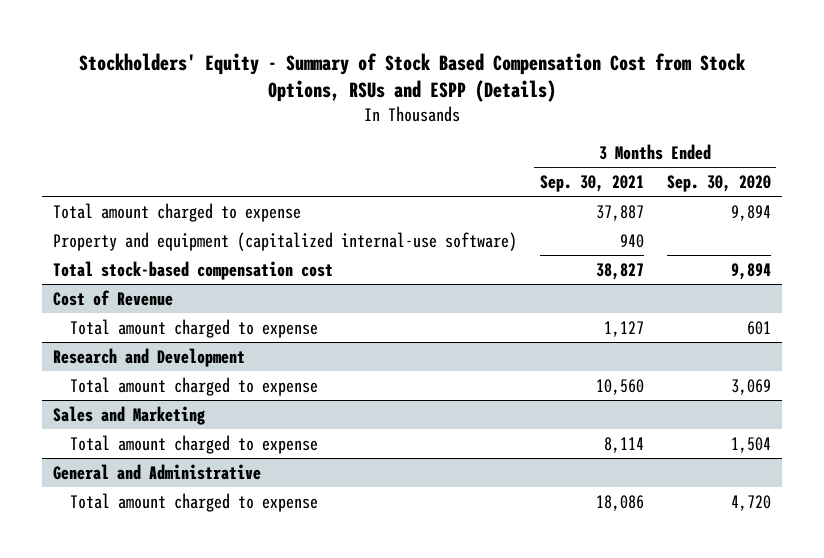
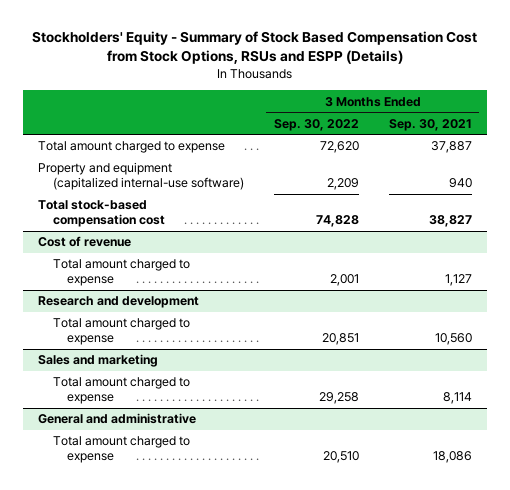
[666,175,771,193] Sep. 30, 2020 -> none
none -> [273,118,359,131] Sep. 30, 2022
[53,289,174,306] Cost of Revenue -> [37,236,131,248] Cost of revenue
[53,347,246,367] Research and Development -> [37,296,199,309] Research and development
[53,405,206,425] Sales and Marketing -> [37,354,158,368] Sales and marketing
[53,463,262,480] General and Administrative -> [37,413,196,425] General and administrative

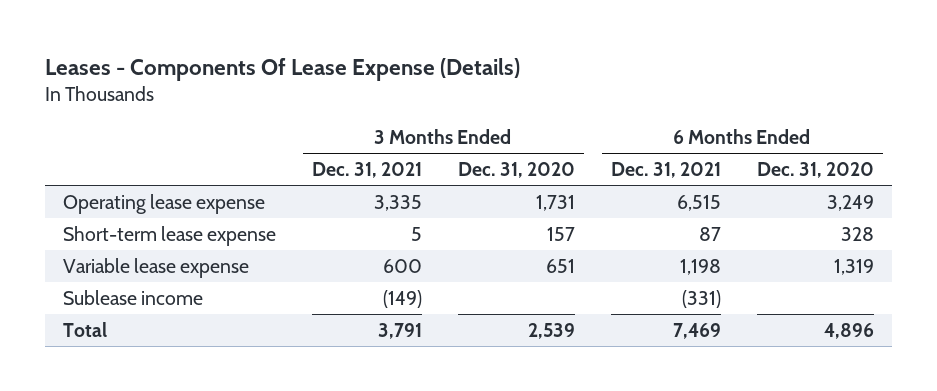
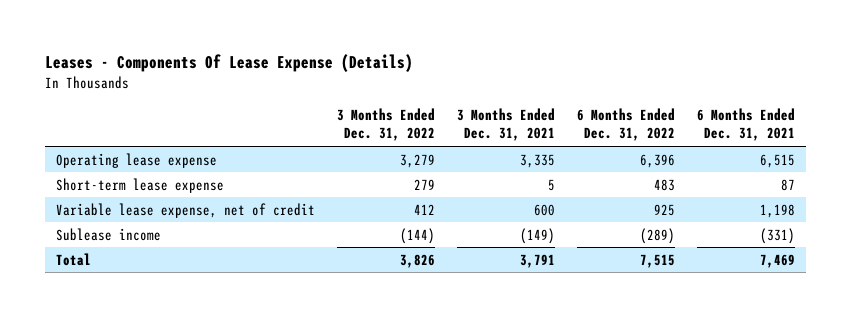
[457,162,575,179] Dec. 31, 2020 -> none
[756,162,874,179] Dec. 31, 2020 -> none
none -> [337,108,436,142] 3 Months Ended Dec. 31, 2022
none -> [577,108,676,142] 6 Months Ended Dec. 31, 2022
[62,257,249,278] Variable lease expense -> [56,202,316,218] Variable lease expense, net of credit

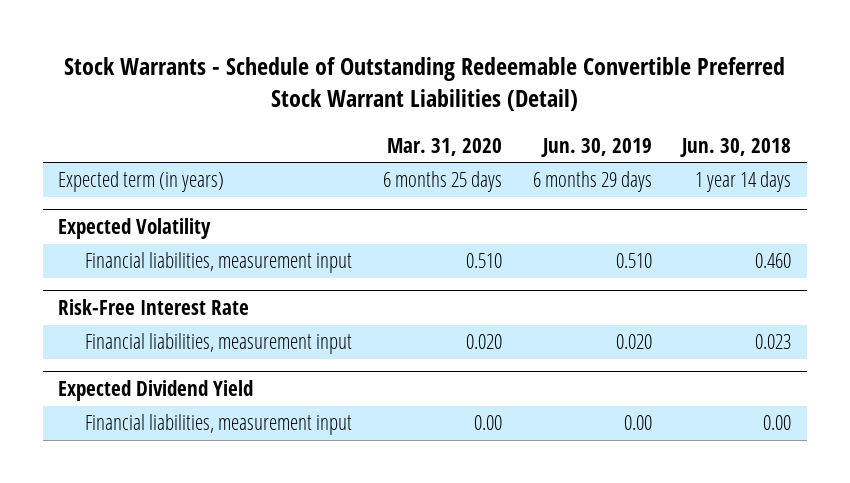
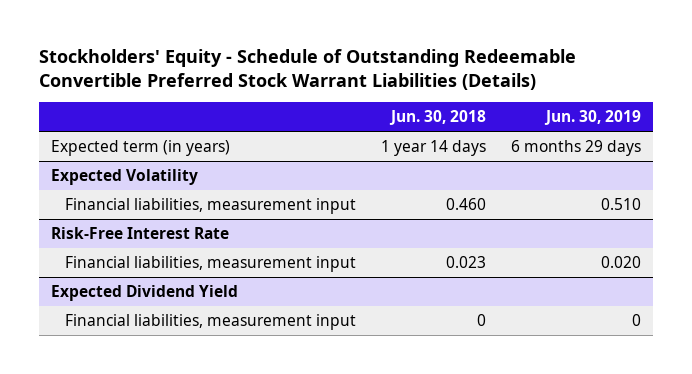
[63,57,785,112] Stock Warrants - Schedule of Outstanding Redeemable Convertible Preferred Stock Warrant Liabilities (Detail) -> [39,48,577,90] Stockholders' Equity - Schedule of Outstanding Redeemable Convertible Preferred Stock Warrant Liabilities (Details)
[387,137,503,156] Mar. 31, 2020 -> none
[623,415,652,431] 0.00 -> [631,313,641,326] 0
[763,415,792,431] 0.00 -> [476,313,486,326] 0

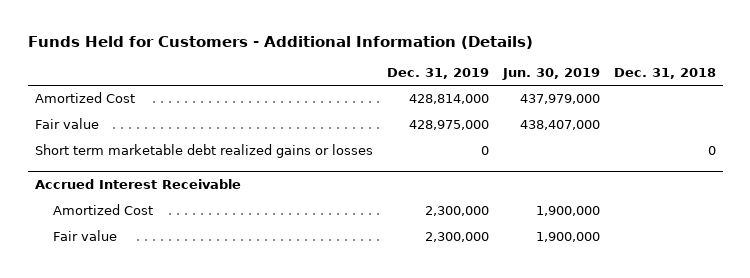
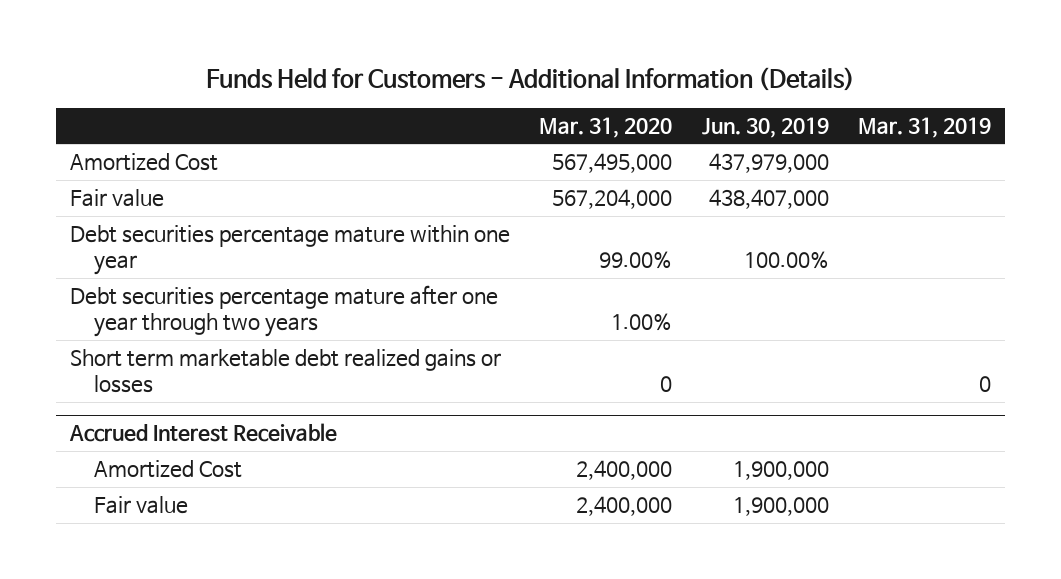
[386,68,489,80] Dec. 31, 2019 -> none
[613,68,716,80] Dec. 31, 2018 -> none
none -> [539,117,673,139] Mar. 31, 2020
none -> [857,117,991,139] Mar. 31, 2019
none -> [70,225,511,276] Debt securities percentage mature within one year
none -> [70,285,499,338] Debt securities percentage mature after one year through two years

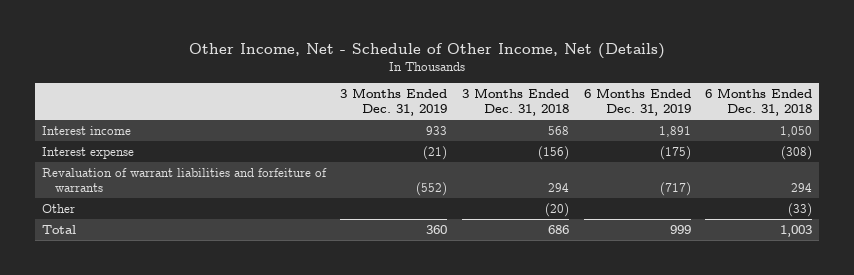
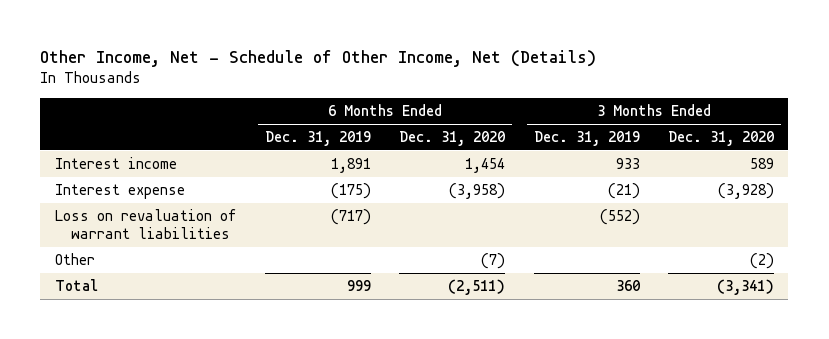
[462,87,570,117] 3 Months Ended Dec. 31, 2018 -> none
[705,87,813,117] 6 Months Ended Dec. 31, 2018 -> none
none -> [399,131,506,147] Dec. 31, 2020
none -> [668,131,775,147] Dec. 31, 2020
[41,167,327,193] Revaluation of warrant liabilities and forfeiture of warrants -> [54,209,237,240] Loss on revaluation of warrant liabilities

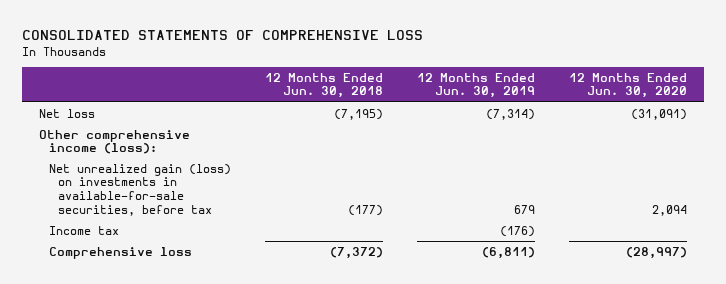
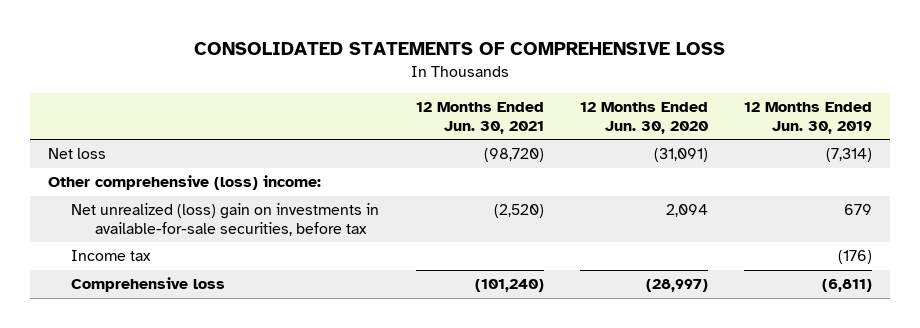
[264,72,383,99] 12 Months Ended Jun. 30, 2018 -> none
none -> [415,102,544,134] 12 Months Ended Jun. 30, 2021
[39,129,191,155] Other comprehensive income (loss): -> [48,175,322,191] Other comprehensive (loss) income:
[48,163,231,216] Net unrealized gain (loss) on investments in available-for-sale securities, before tax -> [71,203,380,236] Net unrealized (loss) gain on investments in available-for-sale securities, before tax

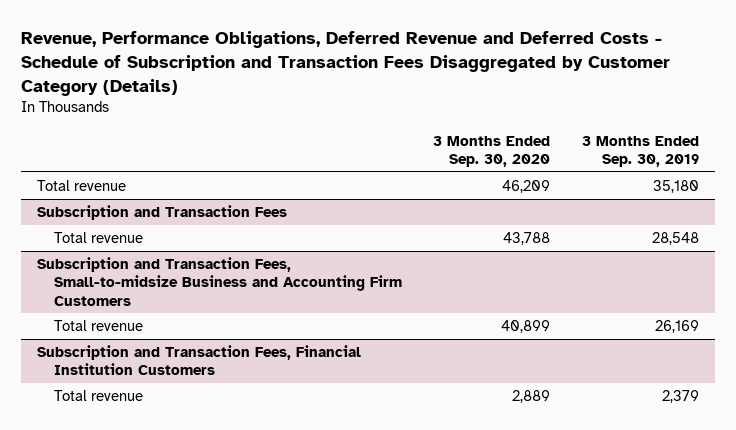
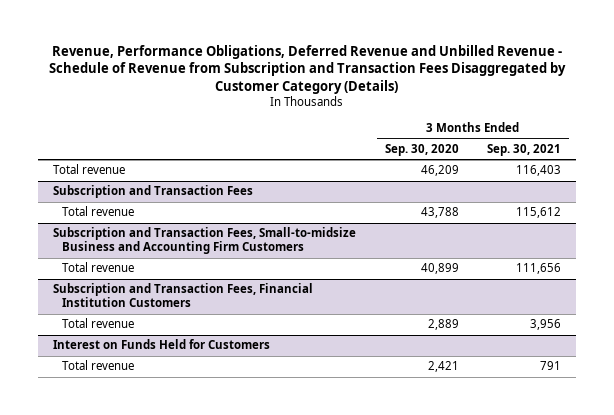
[20,31,670,96] Revenue, Performance Obligations, Deferred Revenue and Deferred Costs - Schedule of Subscription and Transaction Fees Disaggregated by Customer Category (Details) -> [49,44,567,95] Revenue, Performance Obligations, Deferred Revenue and Unbilled Revenue - Schedule of Revenue from Subscription and Transaction Fees Disaggregated by Customer Category (Details)
[581,135,699,167] 3 Months Ended Sep. 30, 2019 -> none
none -> [487,144,562,157] Sep. 30, 2021
none -> [52,339,270,350] Interest on Funds Held for Customers
none -> [62,360,135,371] Total revenue

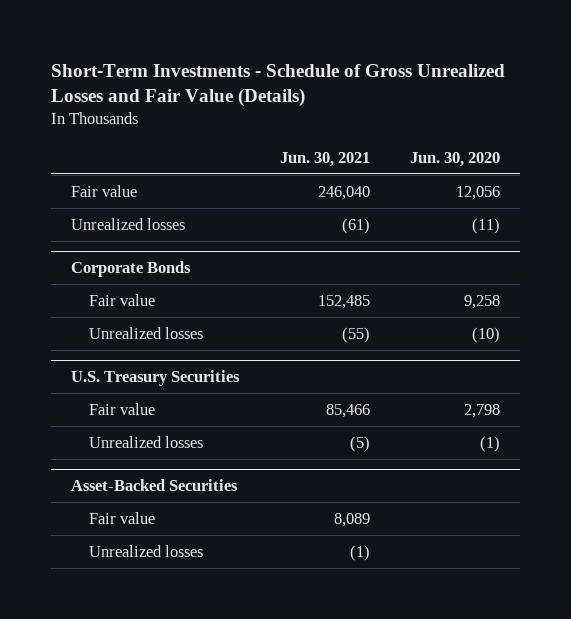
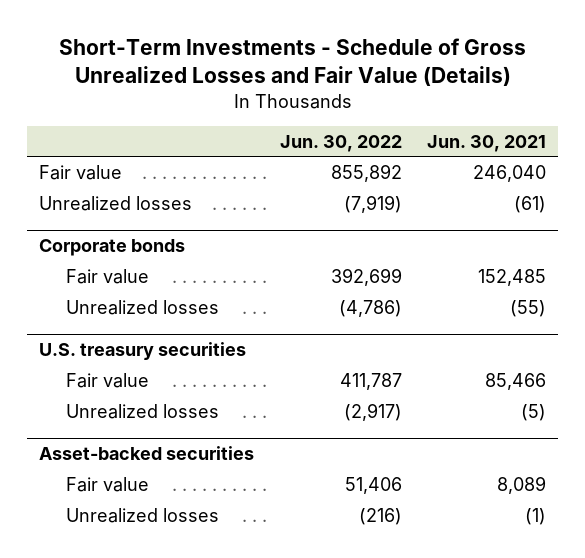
[410,151,501,167] Jun. 30, 2020 -> none
none -> [279,134,402,152] Jun. 30, 2022
[71,261,192,278] Corporate Bonds -> [39,239,186,257] Corporate bonds
[71,370,241,387] U.S. Treasury Securities -> [39,342,247,361] U.S. treasury securities
[71,479,239,492] Asset-Backed Securities -> [39,446,255,461] Asset-backed securities

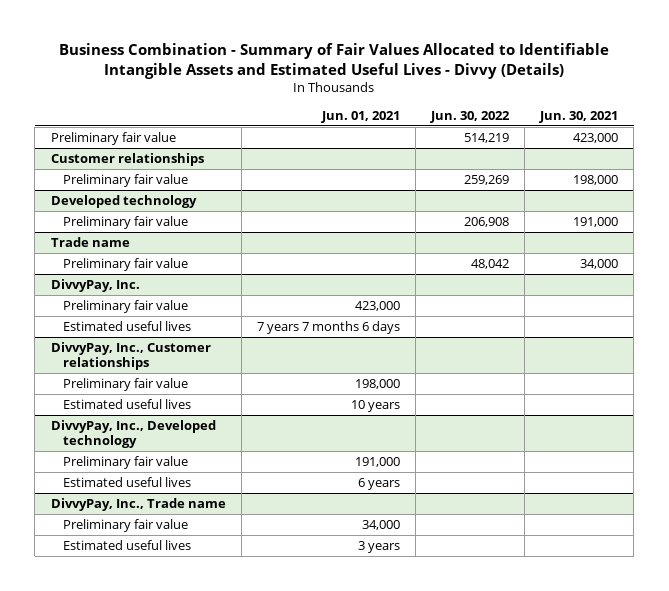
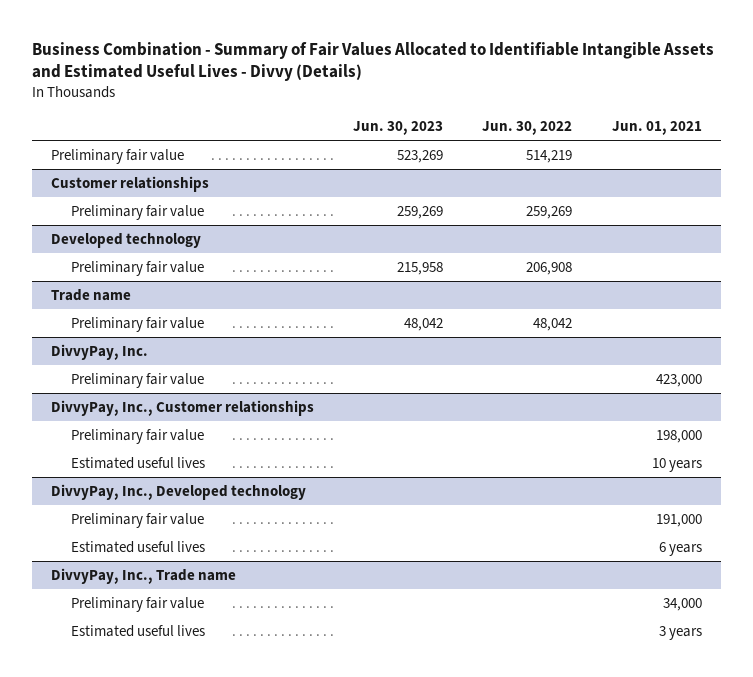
[539,110,619,123] Jun. 30, 2021 -> none
none -> [353,121,444,136] Jun. 30, 2023
[63,320,192,331] Estimated useful lives -> none

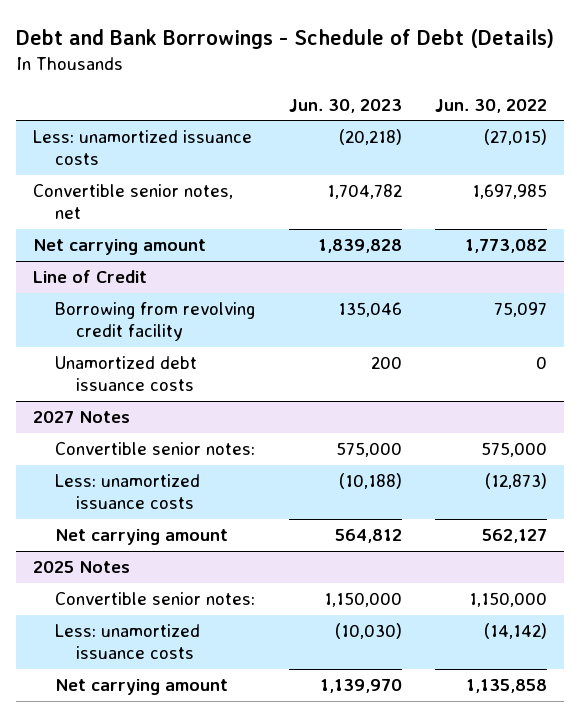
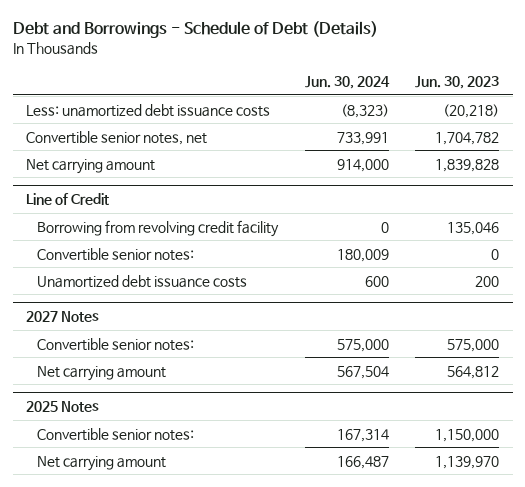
[16,28,555,49] Debt and Bank Borrowings - Schedule of Debt (Details) -> [12,21,378,39] Debt and Borrowings - Schedule of Debt (Details)
[435,98,548,113] Jun. 30, 2022 -> none
none -> [304,76,390,90] Jun. 30, 2024
[33,130,253,166] Less: unamortized issuance costs -> [25,103,270,117] Less: unamortized debt issuance costs
none -> [37,247,195,261] Convertible senior notes:
[54,474,200,510] Less: unamortized issuance costs -> none
[54,624,200,660] Less: unamortized issuance costs -> none

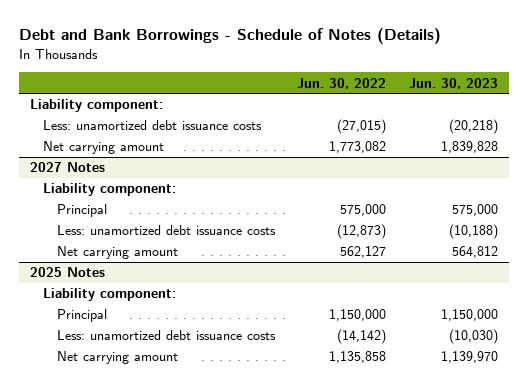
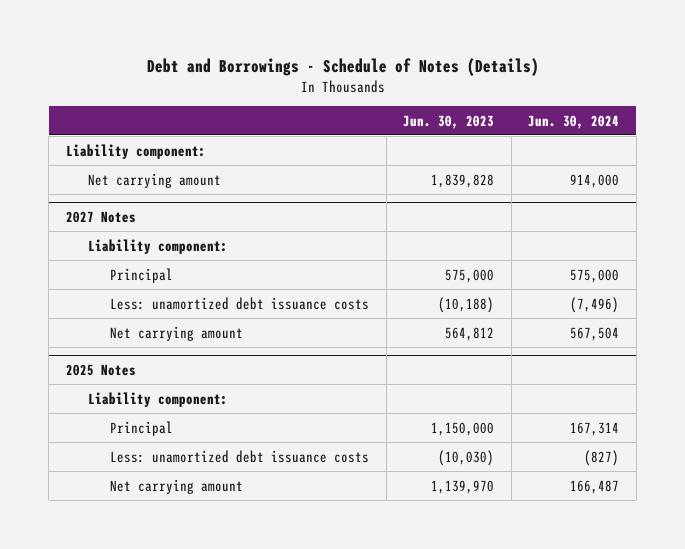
[18,28,441,45] Debt and Bank Borrowings - Schedule of Notes (Details) -> [146,57,539,76] Debt and Borrowings - Schedule of Notes (Details)
[297,77,387,89] Jun. 30, 2022 -> none
none -> [528,114,620,129] Jun. 30, 2024
[43,120,263,131] Less: unamortized debt issuance costs -> none

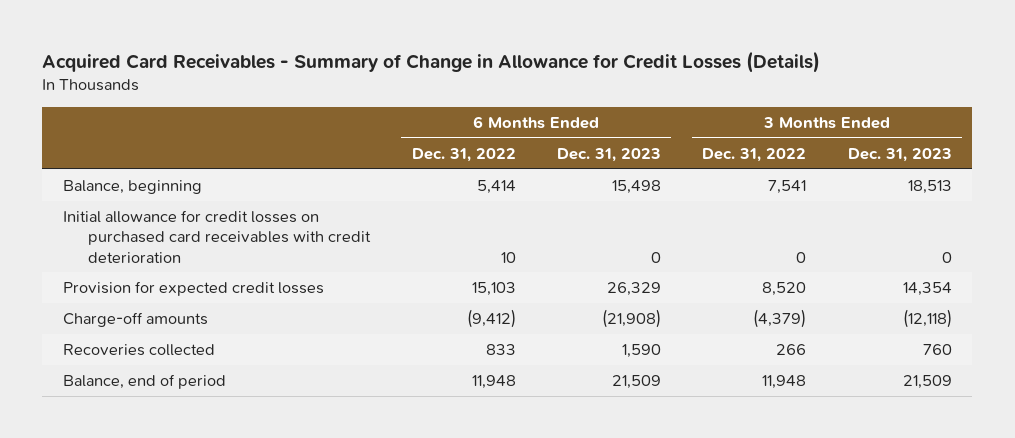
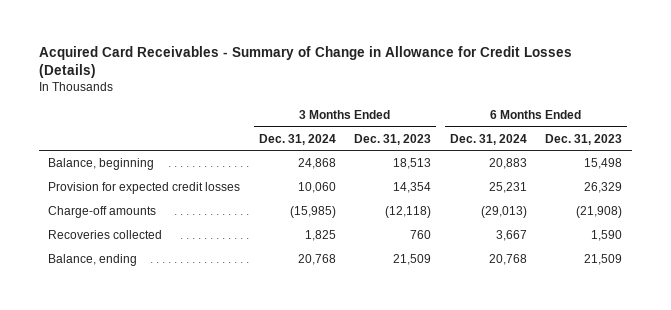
[411,148,516,163] Dec. 31, 2022 -> none
[702,148,807,163] Dec. 31, 2022 -> none
none -> [258,133,336,145] Dec. 31, 2024
none -> [449,133,527,145] Dec. 31, 2024
[63,210,372,263] Initial allowance for credit losses on purchased card receivables with credit deterioration -> none
[63,374,227,390] Balance, end of period -> [48,253,138,266] Balance, ending

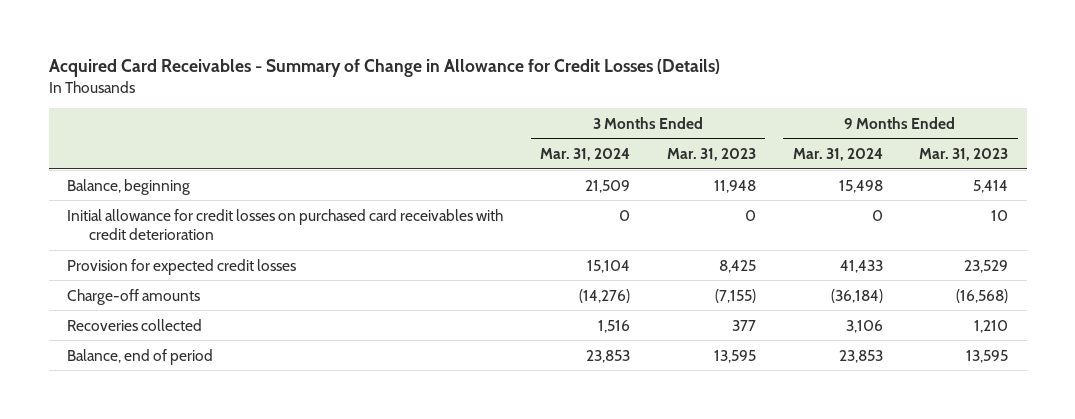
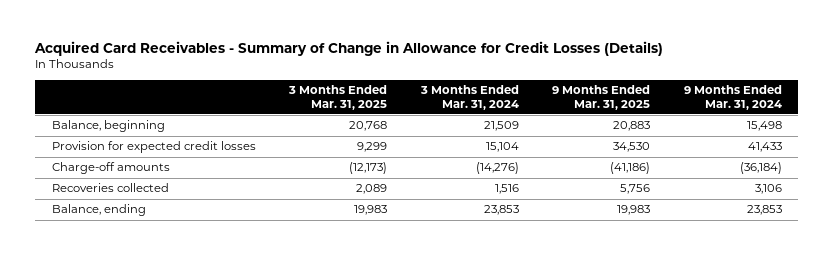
[666,148,756,162] Mar. 31, 2023 -> none
[919,148,1009,162] Mar. 31, 2023 -> none
none -> [288,85,388,110] 3 Months Ended Mar. 31, 2025
none -> [552,85,651,110] 9 Months Ended Mar. 31, 2025
[66,208,503,241] Initial allowance for credit losses on purchased card receivables with credit deterioration -> none
[66,348,213,365] Balance, end of period -> [51,204,146,217] Balance, ending

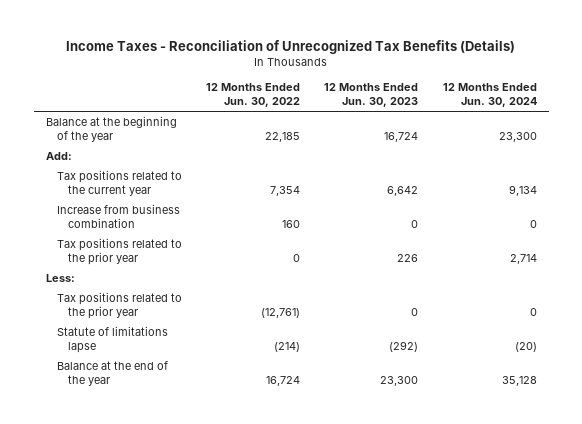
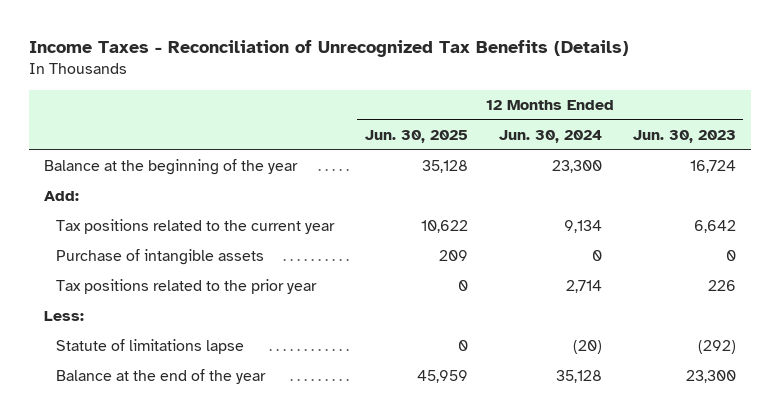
[206,83,301,108] 12 Months Ended Jun. 30, 2022 -> none
none -> [364,129,468,143] Jun. 30, 2025
[56,204,180,229] Increase from business combination -> [55,249,264,266] Purchase of intangible assets
[56,292,182,320] Tax positions related to the prior year -> none

